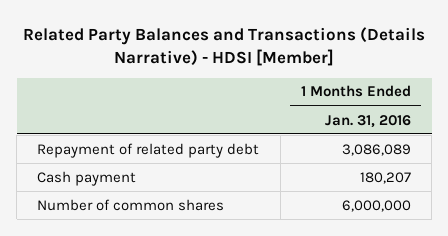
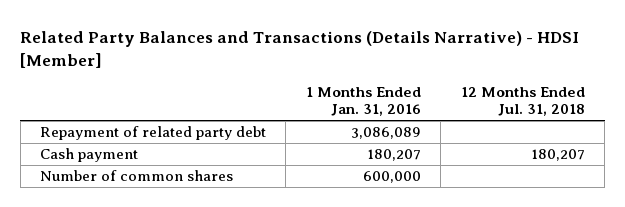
none -> [460,87,585,117] 12 Months Ended Jul. 31, 2018
[341,199,411,212] 6,000,000 -> [362,171,421,184] 600,000

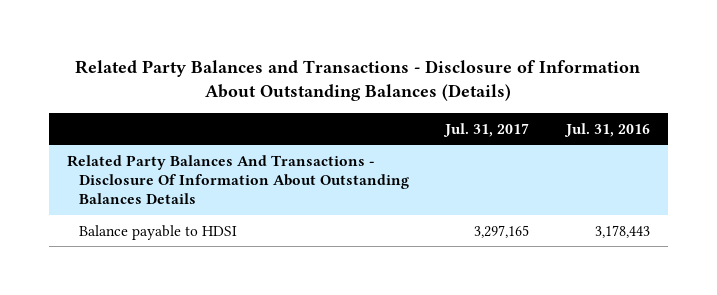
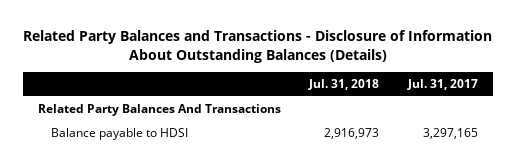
[563,122,650,137] Jul. 31, 2016 -> none
none -> [308,78,380,90] Jul. 31, 2018
[67,154,410,205] Related Party Balances And Transactions - Disclosure Of Information About Outstanding Balances Details -> [37,104,281,117] Related Party Balances And Transactions

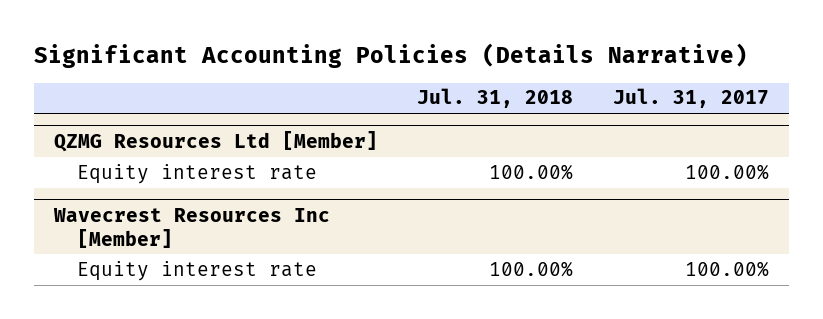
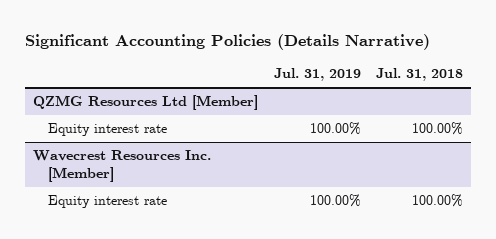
[613,88,770,109] Jul. 31, 2017 -> none
none -> [273,68,361,82] Jul. 31, 2019
[52,207,330,248] Wavecrest Resources Inc [Member] -> [32,150,211,182] Wavecrest Resources Inc. [Member]

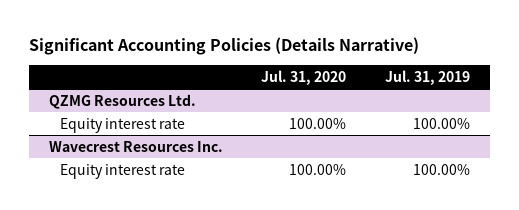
[376,68,464,82] Jul. 31, 2018 -> none
none -> [261,69,347,85] Jul. 31, 2020
[32,95,258,111] QZMG Resources Ltd [Member] -> [48,93,196,109] QZMG Resources Ltd.
[32,150,211,182] Wavecrest Resources Inc. [Member] -> [48,140,223,152] Wavecrest Resources Inc.

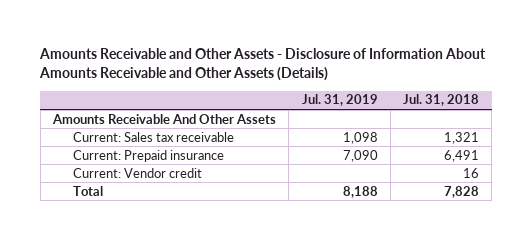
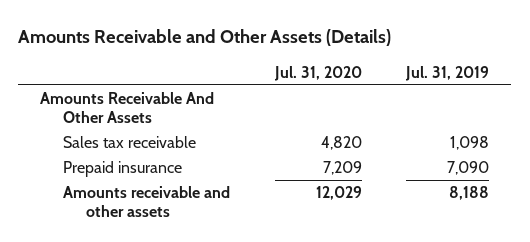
[39,48,487,82] Amounts Receivable and Other Assets - Disclosure of Information About Amounts Receivable and Other Assets (Details) -> [18,29,392,47] Amounts Receivable and Other Assets (Details)
[403,94,480,107] Jul. 31, 2018 -> none
none -> [273,65,362,81] Jul. 31, 2020
[72,167,202,178] Current: Vendor credit -> none
[72,131,234,142] Current: Sales tax receivable -> [63,136,197,149] Sales tax receivable
[72,149,224,162] Current: Prepaid insurance -> [63,161,183,178] Prepaid insurance
[72,185,103,196] Total -> [63,186,231,218] Amounts receivable and other assets

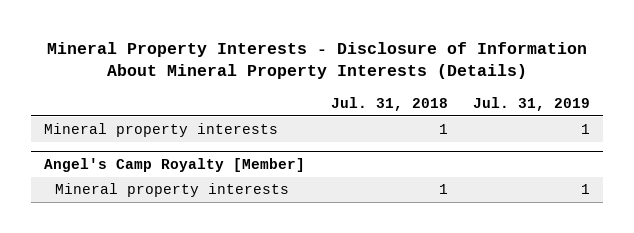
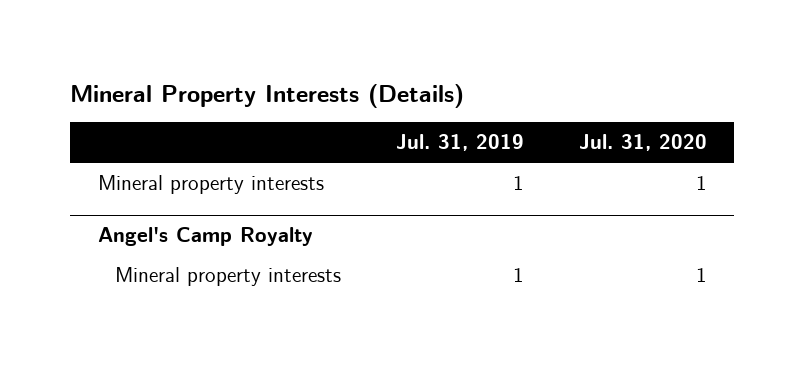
[47,41,588,80] Mineral Property Interests - Disclosure of Information About Mineral Property Interests (Details) -> [70,83,465,108] Mineral Property Interests (Details)
[330,96,448,111] Jul. 31, 2018 -> none
none -> [579,134,708,152] Jul. 31, 2020
[44,157,306,172] Angel's Camp Royalty [Member] -> [97,227,313,247] Angel's Camp Royalty

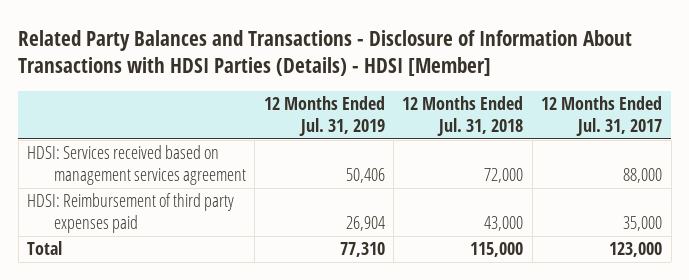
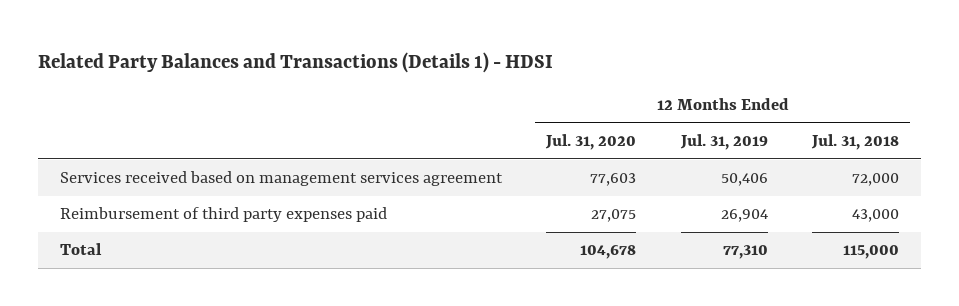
[18,29,633,77] Related Party Balances and Transactions - Disclosure of Information About Transactions with HDSI Parties (Details) - HDSI [Member] -> [38,51,554,73] Related Party Balances and Transactions (Details 1) - HDSI
[541,96,663,136] 12 Months Ended Jul. 31, 2017 -> none
none -> [545,134,637,151] Jul. 31, 2020
[27,145,247,186] HDSI: Services received based on management services agreement -> [60,171,504,187] Services received based on management services agreement
[27,193,235,234] HDSI: Reimbursement of third party expenses paid -> [60,207,388,223] Reimbursement of third party expenses paid

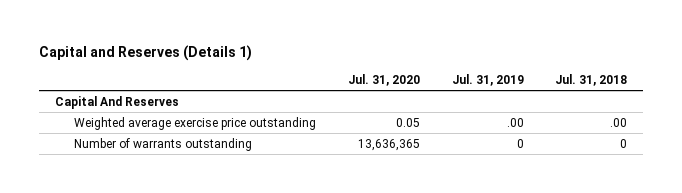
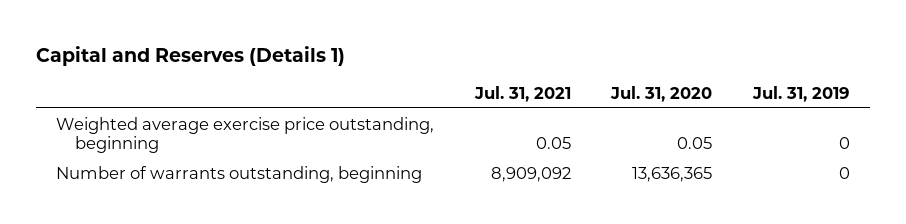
[555,74,628,87] Jul. 31, 2018 -> none
none -> [473,85,571,102] Jul. 31, 2021
[54,95,179,109] Capital And Reserves -> none
[73,116,316,130] Weighted average exercise price outstanding -> [56,116,435,154] Weighted average exercise price outstanding, beginning
[506,117,524,127] .00 -> [838,137,850,150] 0
[73,137,252,151] Number of warrants outstanding -> [56,165,423,183] Number of warrants outstanding, beginning

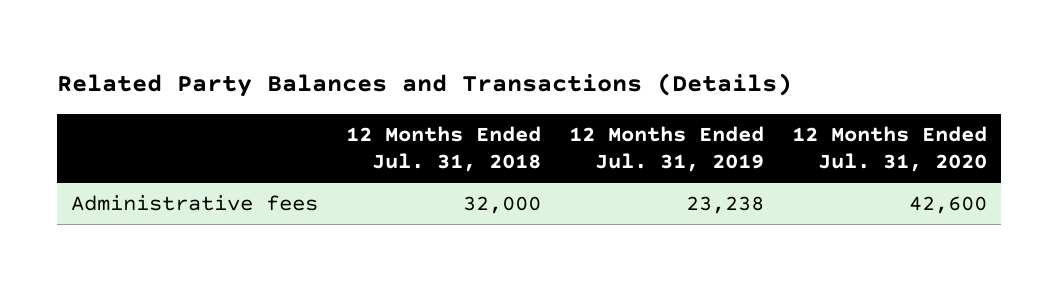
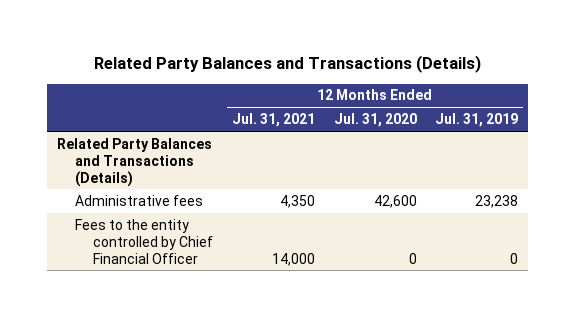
[345,126,541,173] 12 Months Ended Jul. 31, 2018 -> none
none -> [231,113,315,128] Jul. 31, 2021
none -> [56,137,212,187] Related Party Balances and Transactions (Details)
none -> [74,218,213,264] Fees to the entity controlled by Chief Financial Officer

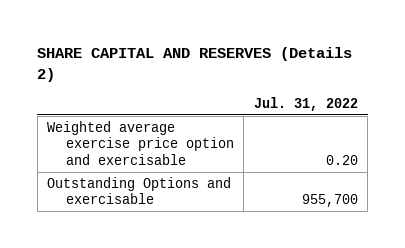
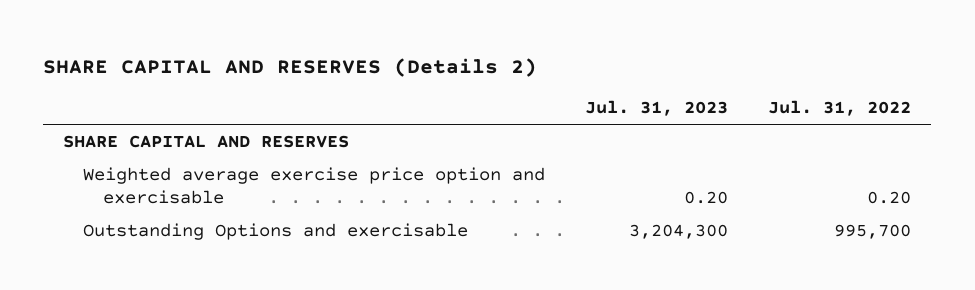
none -> [585,100,729,117] Jul. 31, 2023
none -> [63,134,350,148] SHARE CAPITAL AND RESERVES
[301,194,358,208] 955,700 -> [834,223,912,239] 995,700

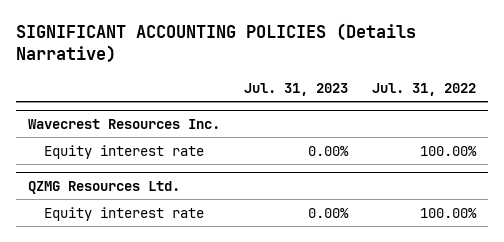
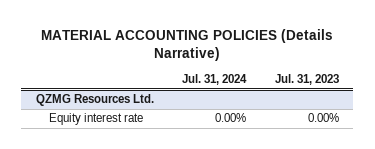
[15,22,416,63] SIGNIFICANT ACCOUNTING POLICIES (Details Narrative) -> [41,28,334,61] MATERIAL ACCOUNTING POLICIES (Details Narrative)
[371,82,476,96] Jul. 31, 2022 -> none
none -> [182,74,248,86] Jul. 31, 2024
[27,118,220,129] Wavecrest Resources Inc. -> none
[44,144,205,159] Equity interest rate -> none

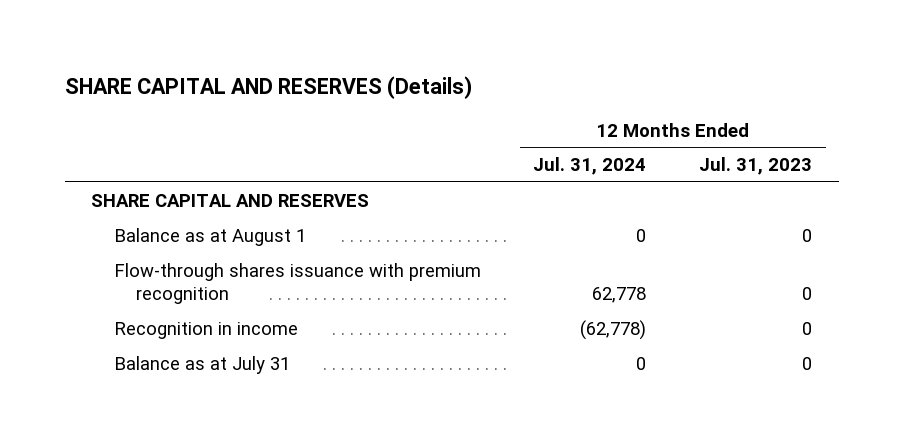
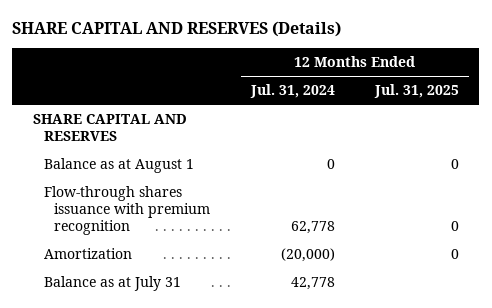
[699,157,813,176] Jul. 31, 2023 -> none
none -> [374,84,460,99] Jul. 31, 2025
[113,321,298,339] Recognition in income -> none
none -> [43,248,132,260] Amortization
[636,356,647,370] 0 -> [290,277,335,291] 42,778

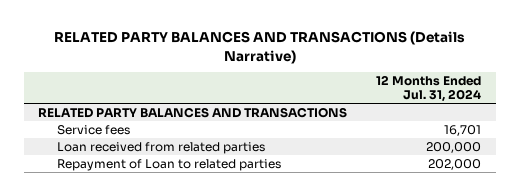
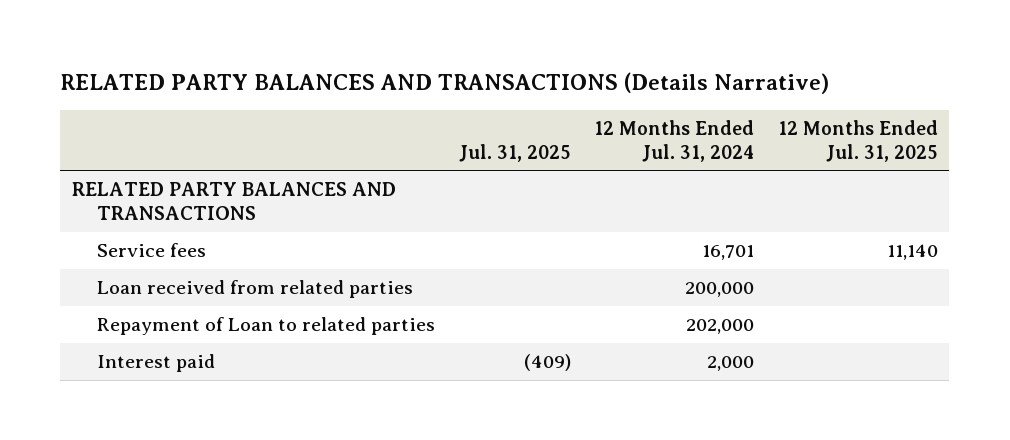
none -> [458,143,571,162] Jul. 31, 2025
none -> [777,119,938,162] 12 Months Ended Jul. 31, 2025
none -> [97,353,216,372] Interest paid

